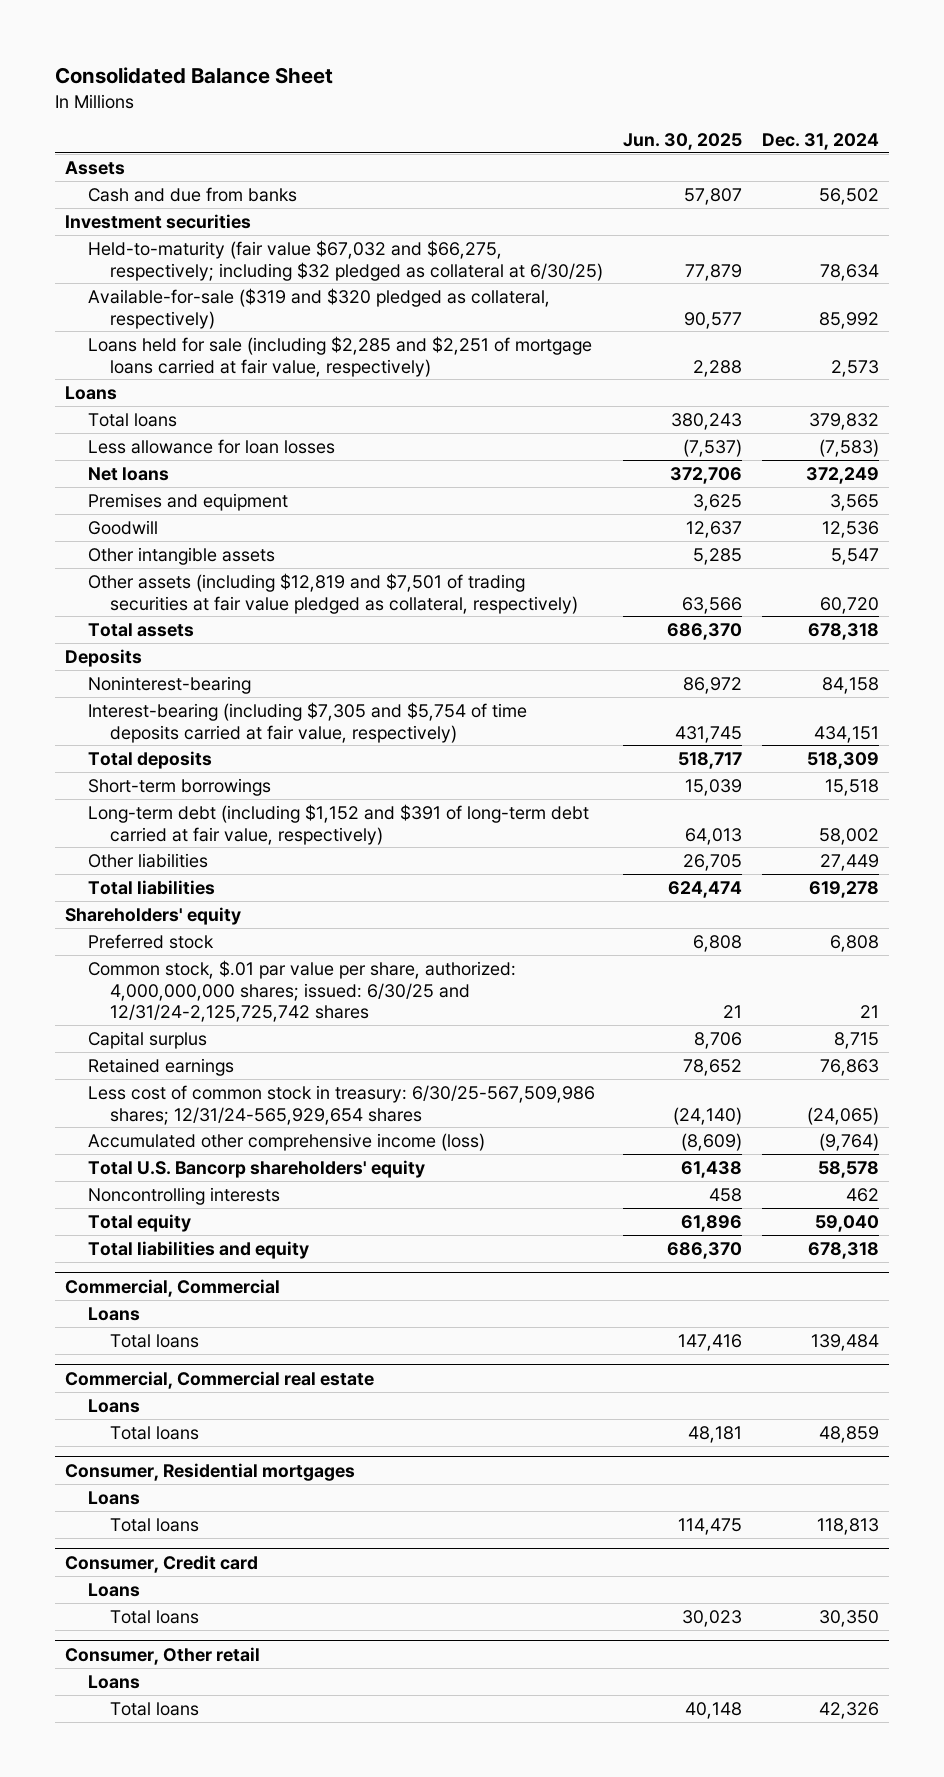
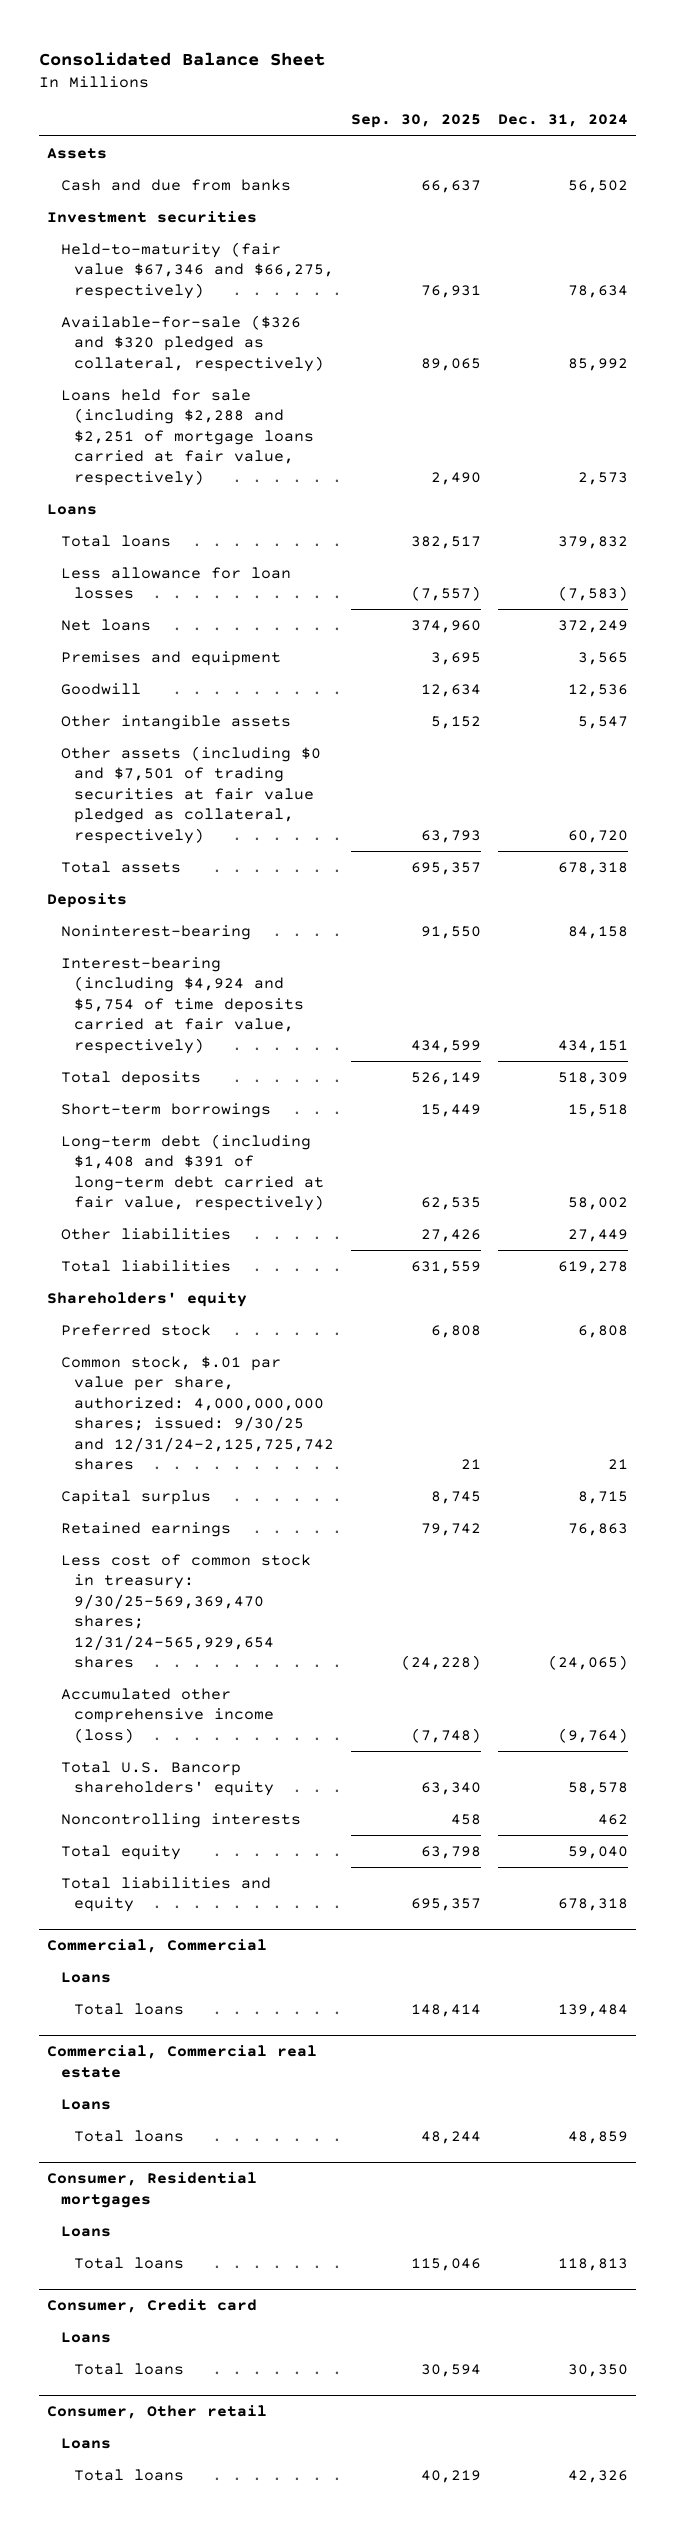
[622,132,742,150] Jun. 30, 2025 -> none
none -> [350,114,481,129] Sep. 30, 2025
[87,239,603,281] Held-to-maturity (fair value $67,032 and $66,275, respectively; including $32 pledged as collateral at 6/30/25) -> [60,241,334,299] Held-to-maturity (fair value $67,346 and $66,275, respectively)
[87,287,550,329] Available-for-sale ($319 and $320 pledged as collateral, respectively) -> [60,314,324,372] Available-for-sale ($326 and $320 pledged as collateral, respectively)
[87,335,592,377] Loans held for sale (including $2,285 and $2,251 of mortgage loans carried at fair value, respectively) -> [60,388,314,486] Loans held for sale (including $2,288 and $2,251 of mortgage loans carried at fair value, respectively)
[87,572,578,614] Other assets (including $12,819 and $7,501 of trading securities at fair value pledged as collateral, respectively) -> [60,745,321,844] Other assets (including $0 and $7,501 of trading securities at fair value pledged as collateral, respectively)
[87,701,527,743] Interest-bearing (including $7,305 and $5,754 of time deposits carried at fair value, respectively) -> [60,956,304,1054] Interest-bearing (including $4,924 and $5,754 of time deposits carried at fair value, respectively)
[87,803,589,845] Long-term debt (including $1,152 and $391 of long-term debt carried at fair value, respectively) -> [60,1133,324,1212] Long-term debt (including $1,408 and $391 of long-term debt carried at fair value, respectively)
[87,959,516,1023] Common stock, $.01 par value per share, authorized: 4,000,000,000 shares; issued: 6/30/25 and 12/31/24-2,125,725,742 shares -> [60,1355,334,1471] Common stock, $.01 par value per share, authorized: 4,000,000,000 shares; issued: 9/30/25 and 12/31/24-2,125,725,742 shares
[87,1084,595,1125] Less cost of common stock in treasury: 6/30/25-567,509,986 shares; 12/31/24-565,929,654 shares -> [60,1553,311,1669] Less cost of common stock in treasury: 9/30/25-569,369,470 shares; 12/31/24-565,929,654 shares

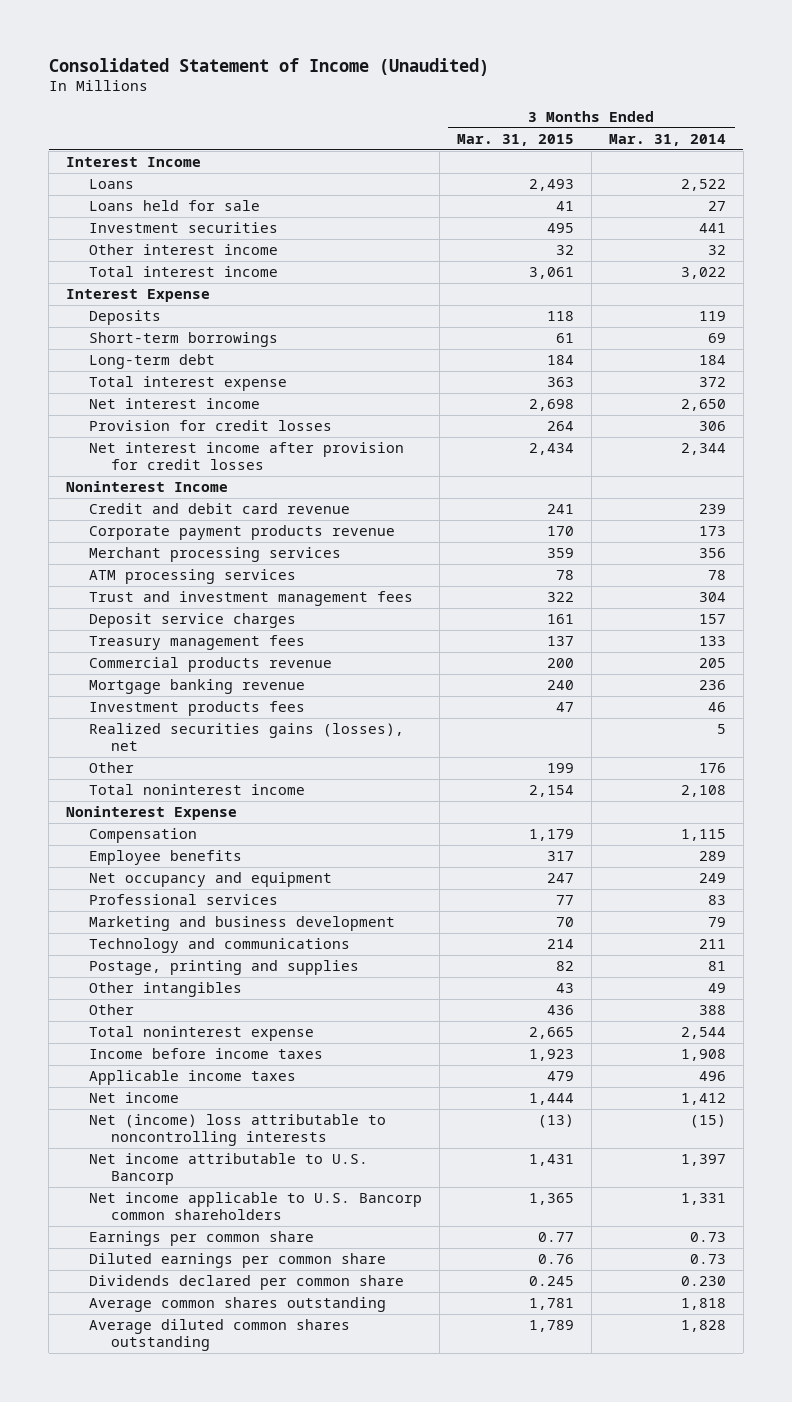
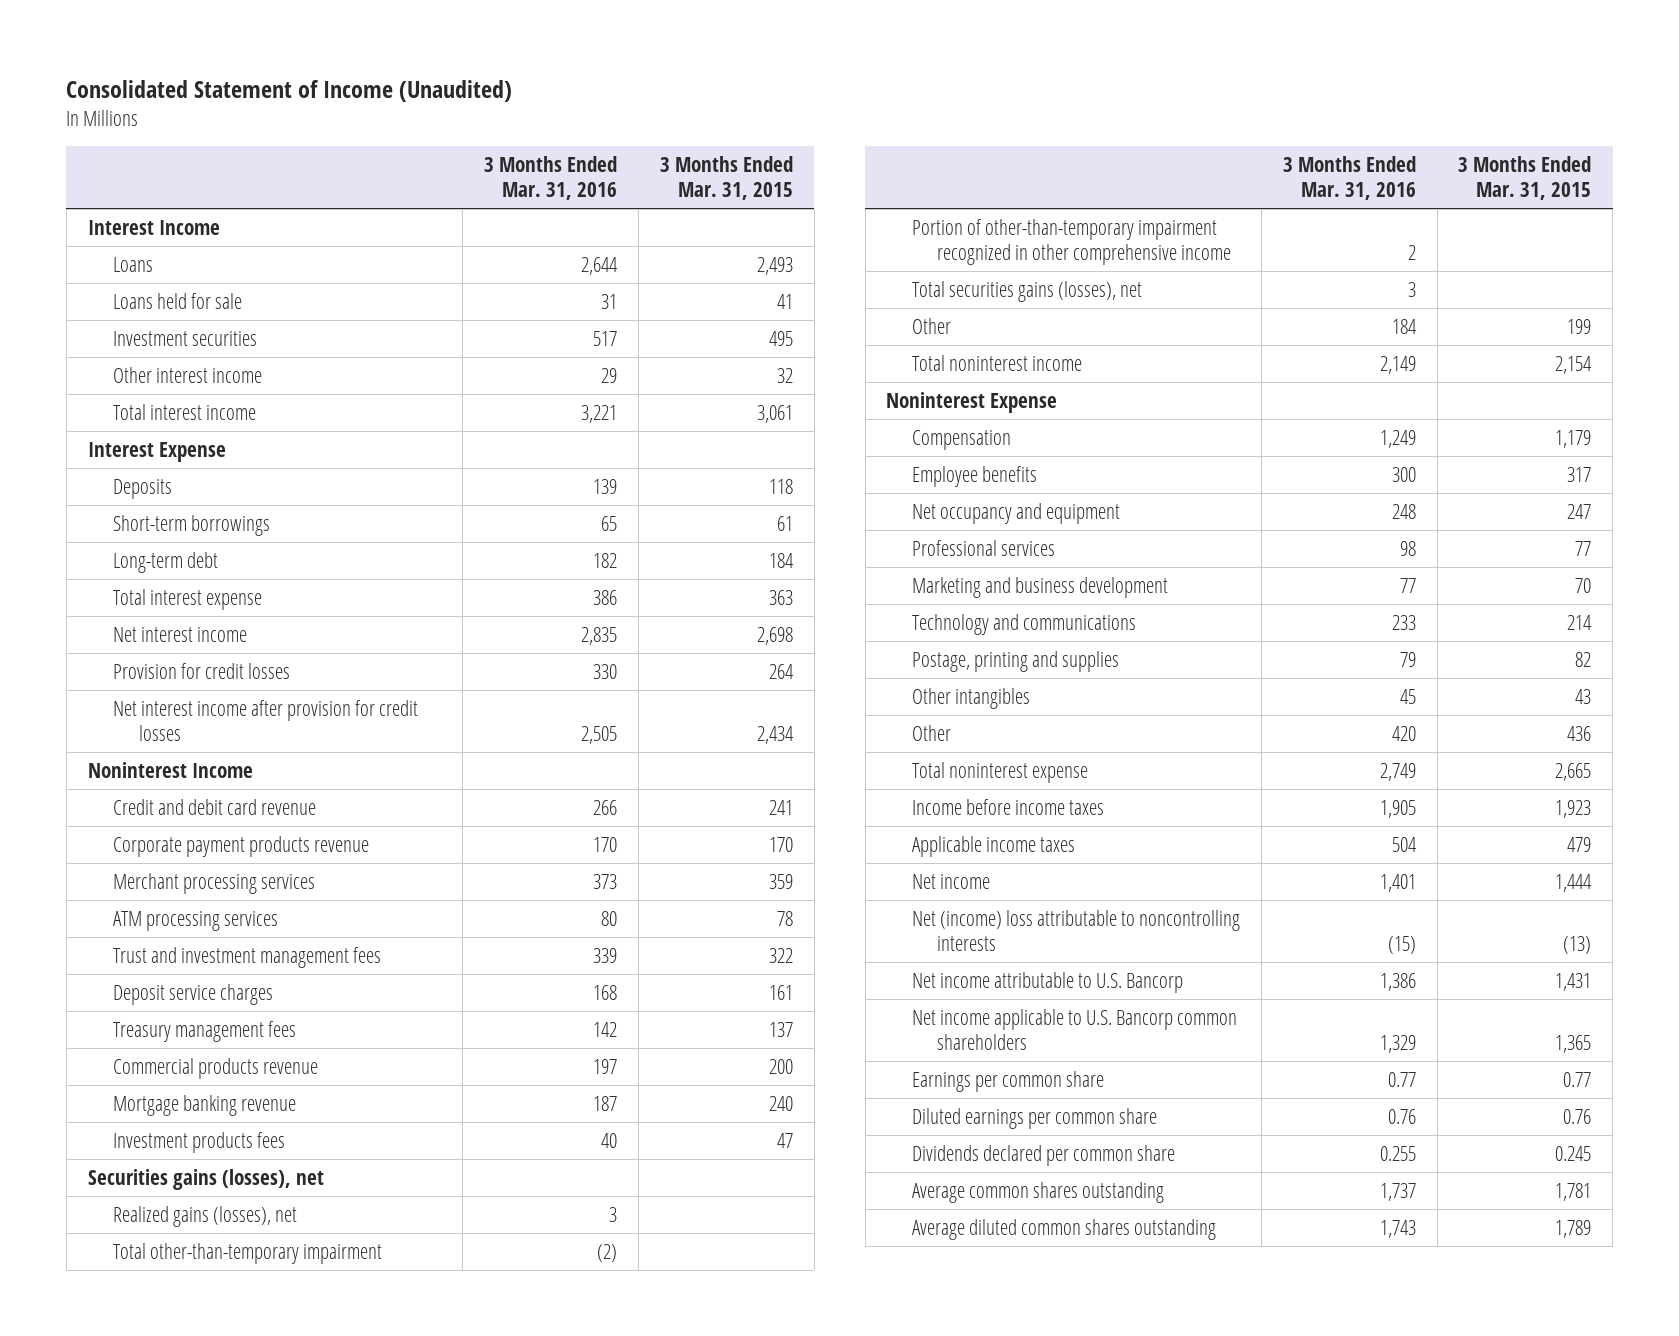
[608,133,726,146] Mar. 31, 2014 -> none
none -> [483,155,617,200] 3 Months Ended Mar. 31, 2016
none -> [87,1168,324,1190] Securities gains (losses), net
none -> [113,1205,298,1227] Realized gains (losses), net
none -> [113,1242,383,1264] Total other-than-temporary impairment
none -> [911,218,1232,265] Portion of other-than-temporary impairment recognized in other comprehensive income
[88,723,404,752] Realized securities gains (losses), net -> [911,280,1142,302] Total securities gains (losses), net

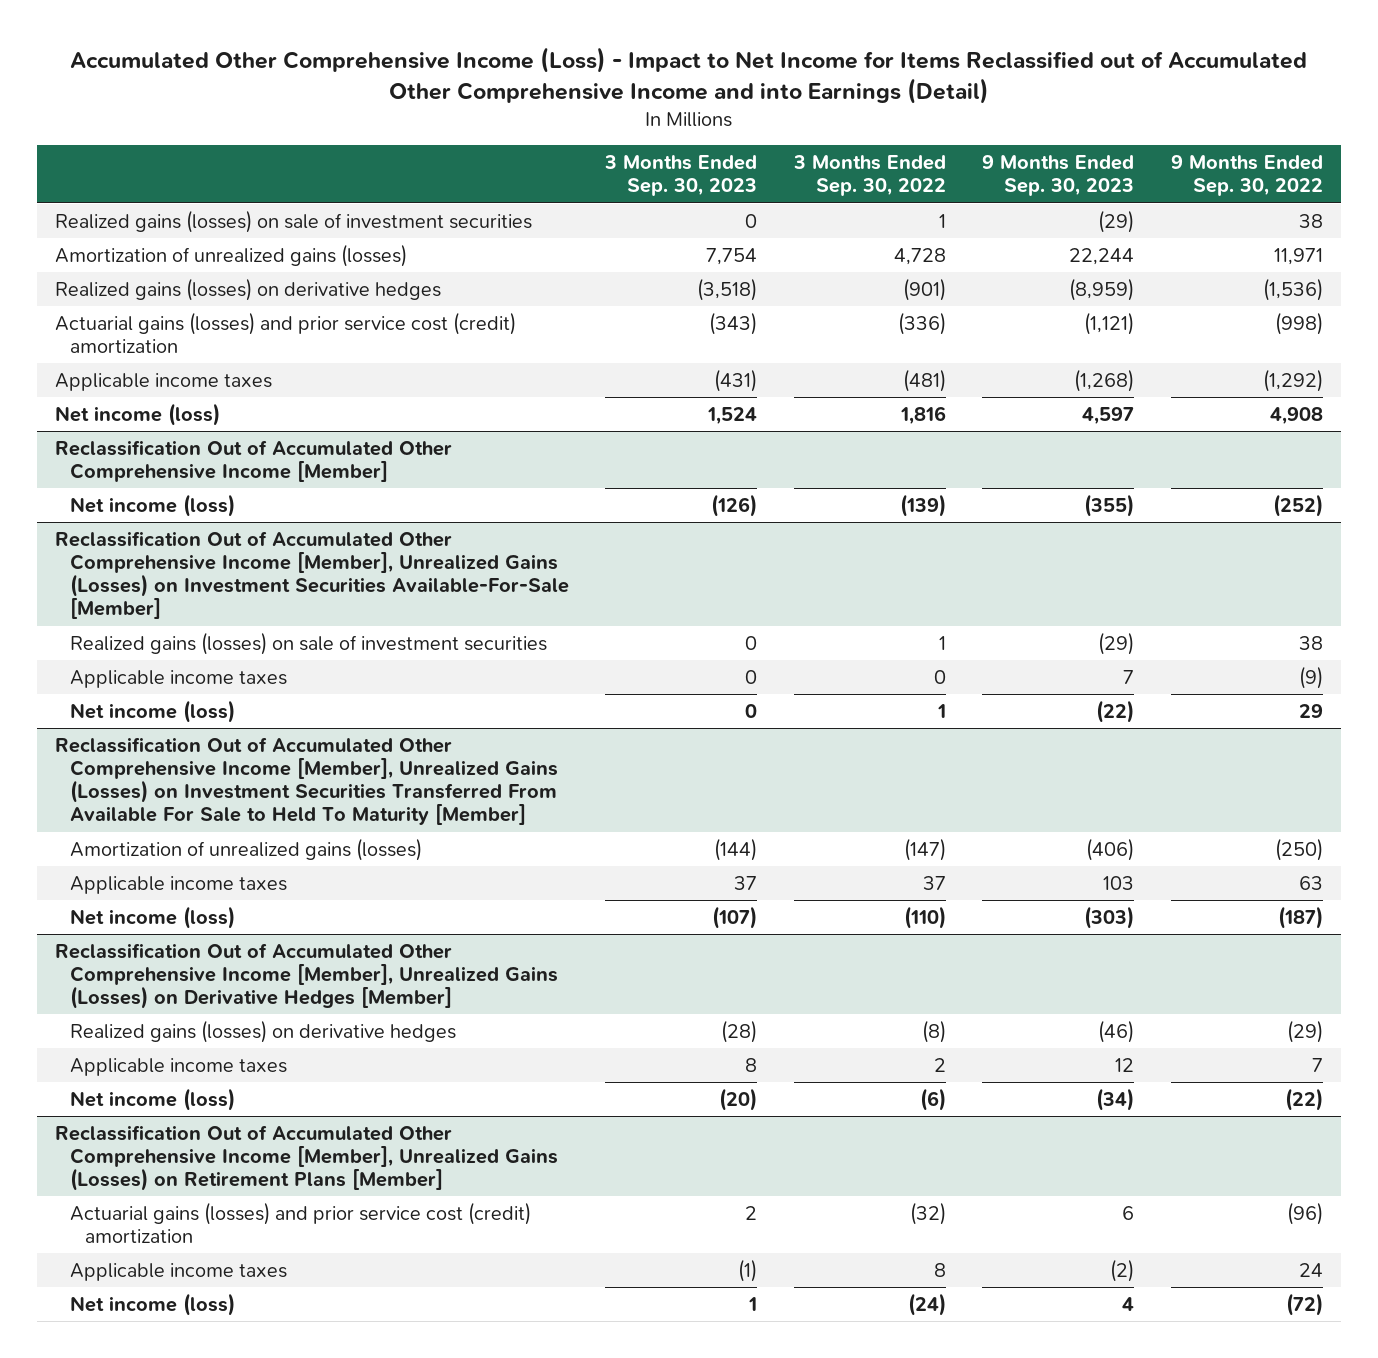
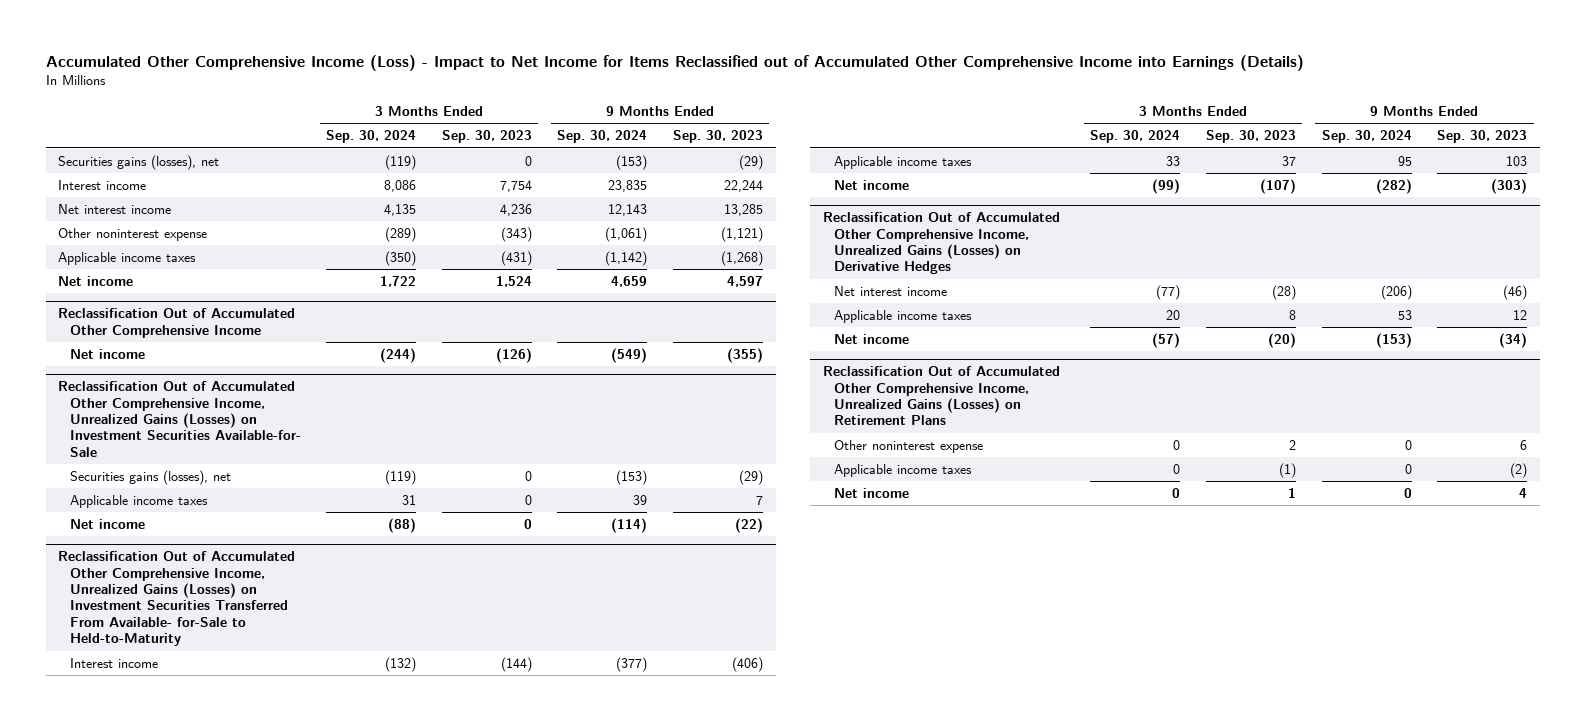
[69,46,1307,104] Accumulated Other Comprehensive Income (Loss) - Impact to Net Income for Items Reclassified out of Accumulated Other Comprehensive Income and into Earnings (Detail) -> [45,54,1304,71] Accumulated Other Comprehensive Income (Loss) - Impact to Net Income for Items Reclassified out of Accumulated Other Comprehensive Income into Earnings (Details)
[792,155,946,197] 3 Months Ended Sep. 30, 2022 -> none
[1170,155,1323,197] 9 Months Ended Sep. 30, 2022 -> none
none -> [326,130,417,144] Sep. 30, 2024
none -> [557,130,648,144] Sep. 30, 2024
[55,277,442,301] Realized gains (losses) on derivative hedges -> none
[55,209,533,233] Realized gains (losses) on sale of investment securities -> [58,155,220,171] Securities gains (losses), net
[55,243,408,267] Amortization of unrealized gains (losses) -> [58,180,147,191] Interest income
none -> [58,204,172,215] Net interest income
[55,311,517,353] Actuarial gains (losses) and prior service cost (credit) amortization -> [58,228,208,242] Other noninterest expense
[55,402,221,426] Net income (loss) -> [58,276,134,287] Net income
[55,439,453,482] Reclassification Out of Accumulated Other Comprehensive Income [Member] -> [58,308,296,338] Reclassification Out of Accumulated Other Comprehensive Income
[69,493,235,517] Net income (loss) -> [69,349,145,360] Net income
[55,530,569,620] Reclassification Out of Accumulated Other Comprehensive Income [Member], Unrealized Gains (Losses) on Investment Securities Available-For-Sale [Member] -> [58,381,301,457] Reclassification Out of Accumulated Other Comprehensive Income, Unrealized Gains (Losses) on Investment Securities Available-for- Sale
[69,631,547,655] Realized gains (losses) on sale of investment securities -> [69,470,231,486] Securities gains (losses), net
[69,699,235,723] Net income (loss) -> [69,519,145,530] Net income
[55,736,558,826] Reclassification Out of Accumulated Other Comprehensive Income [Member], Unrealized Gains (Losses) on Investment Securities Transferred From Available For Sale to Held To Maturity [Member] -> [58,551,296,647] Reclassification Out of Accumulated Other Comprehensive Income, Unrealized Gains (Losses) on Investment Securities Transferred From Available- for-Sale to Held-to-Maturity
[69,837,422,861] Amortization of unrealized gains (losses) -> [69,658,158,669] Interest income
[69,905,235,929] Net income (loss) -> [833,180,909,191] Net income
[55,942,558,1010] Reclassification Out of Accumulated Other Comprehensive Income [Member], Unrealized Gains (Losses) on Derivative Hedges [Member] -> [822,212,1060,275] Reclassification Out of Accumulated Other Comprehensive Income, Unrealized Gains (Losses) on Derivative Hedges
[69,1019,456,1043] Realized gains (losses) on derivative hedges -> [833,286,947,297] Net interest income
[69,1087,235,1111] Net income (loss) -> [833,334,909,345] Net income
[55,1124,558,1192] Reclassification Out of Accumulated Other Comprehensive Income [Member], Unrealized Gains (Losses) on Retirement Plans [Member] -> [822,366,1060,426] Reclassification Out of Accumulated Other Comprehensive Income, Unrealized Gains (Losses) on Retirement Plans
[69,1201,531,1243] Actuarial gains (losses) and prior service cost (credit) amortization -> [833,440,983,454] Other noninterest expense
[69,1292,235,1316] Net income (loss) -> [833,488,909,499] Net income

